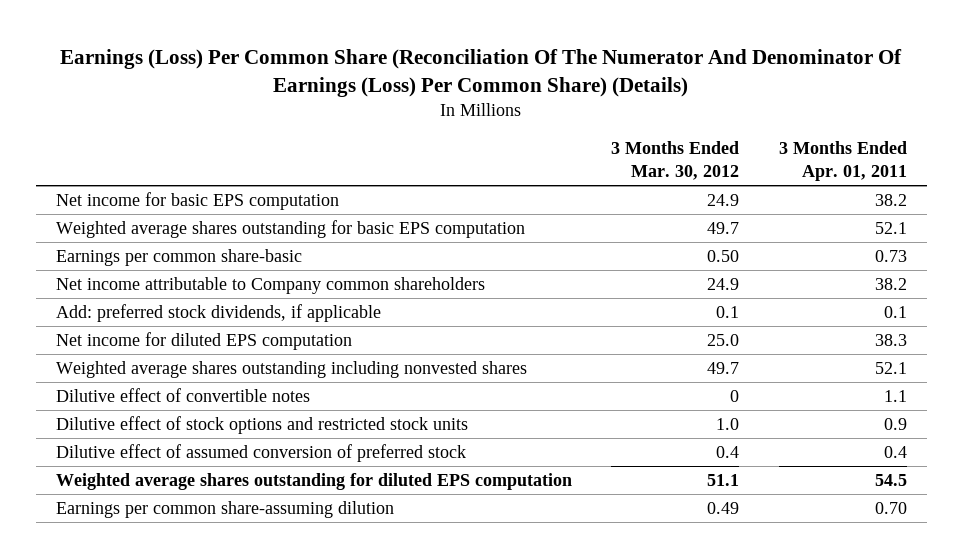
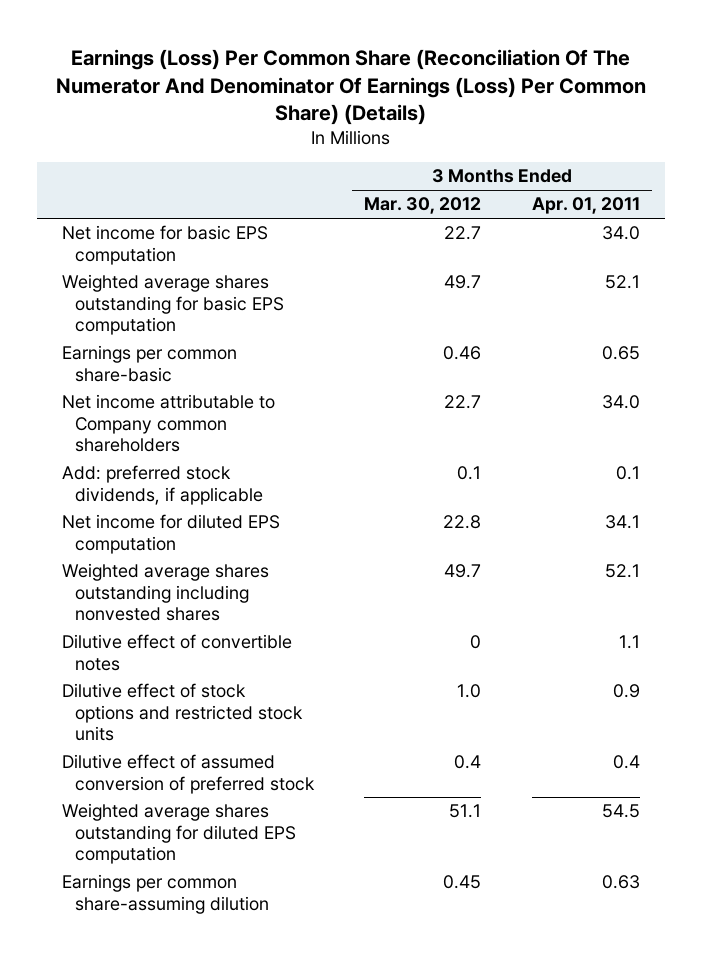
[707,193,740,206] 24.9 -> [444,226,482,241] 22.7
[875,193,908,206] 38.2 -> [601,226,640,241] 34.0
[707,249,740,262] 0.50 -> [443,346,482,361] 0.46
[875,249,908,262] 0.73 -> [601,346,640,361] 0.65
[707,277,740,290] 24.9 -> [444,395,482,410] 22.7
[875,277,908,290] 38.2 -> [601,395,640,410] 34.0
[707,333,740,346] 25.0 -> [443,515,482,530] 22.8
[875,333,908,346] 38.3 -> [604,515,640,530] 34.1
[707,501,740,514] 0.49 -> [443,875,482,890] 0.45
[875,501,908,514] 0.70 -> [601,875,640,890] 0.63

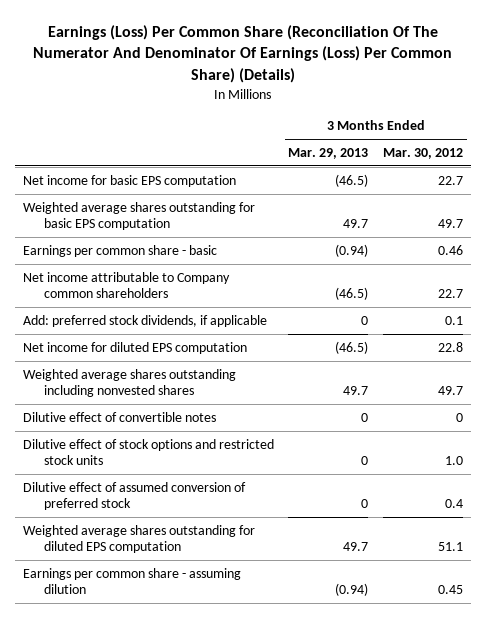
[531,197,640,215] Apr. 01, 2011 -> none
none -> [288,147,369,159] Mar. 29, 2013
[62,345,238,382] Earnings per common share-basic -> [22,244,217,257] Earnings per common share - basic
[62,874,270,914] Earnings per common share-assuming dilution -> [22,567,241,595] Earnings per common share - assuming dilution

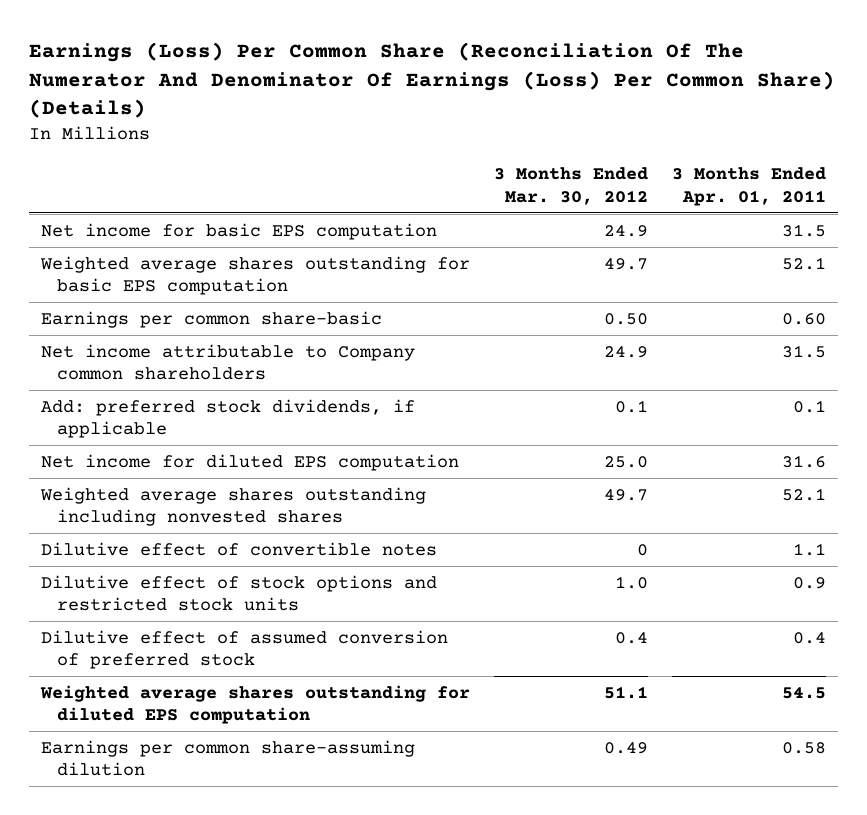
[288,147,369,159] Mar. 29, 2013 -> none
none -> [671,167,826,206] 3 Months Ended Apr. 01, 2011
[438,175,464,185] 22.7 -> [603,224,648,237] 24.9
[22,244,217,257] Earnings per common share - basic -> [40,310,382,328] Earnings per common share-basic
[438,244,464,255] 0.46 -> [603,312,648,325] 0.50
[438,289,464,299] 22.7 -> [603,345,648,358] 24.9
[438,341,464,352] 22.8 -> [603,455,648,468] 25.0
[22,567,241,595] Earnings per common share - assuming dilution -> [40,739,415,777] Earnings per common share-assuming dilution
[438,585,464,595] 0.45 -> [603,741,648,754] 0.49

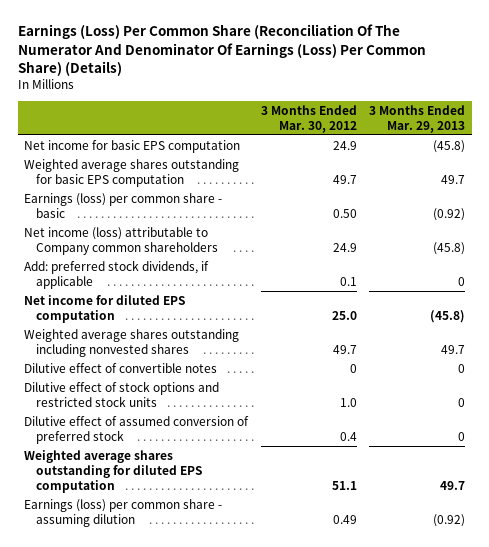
[671,167,826,206] 3 Months Ended Apr. 01, 2011 -> none
none -> [369,104,466,133] 3 Months Ended Mar. 29, 2013
[40,310,382,328] Earnings per common share-basic -> [24,192,223,218] Earnings (loss) per common share - basic
[40,343,415,381] Net income attributable to Company common shareholders -> [24,226,219,255] Net income (loss) attributable to Company common shareholders
[40,739,415,777] Earnings per common share-assuming dilution -> [24,498,223,527] Earnings (loss) per common share - assuming dilution

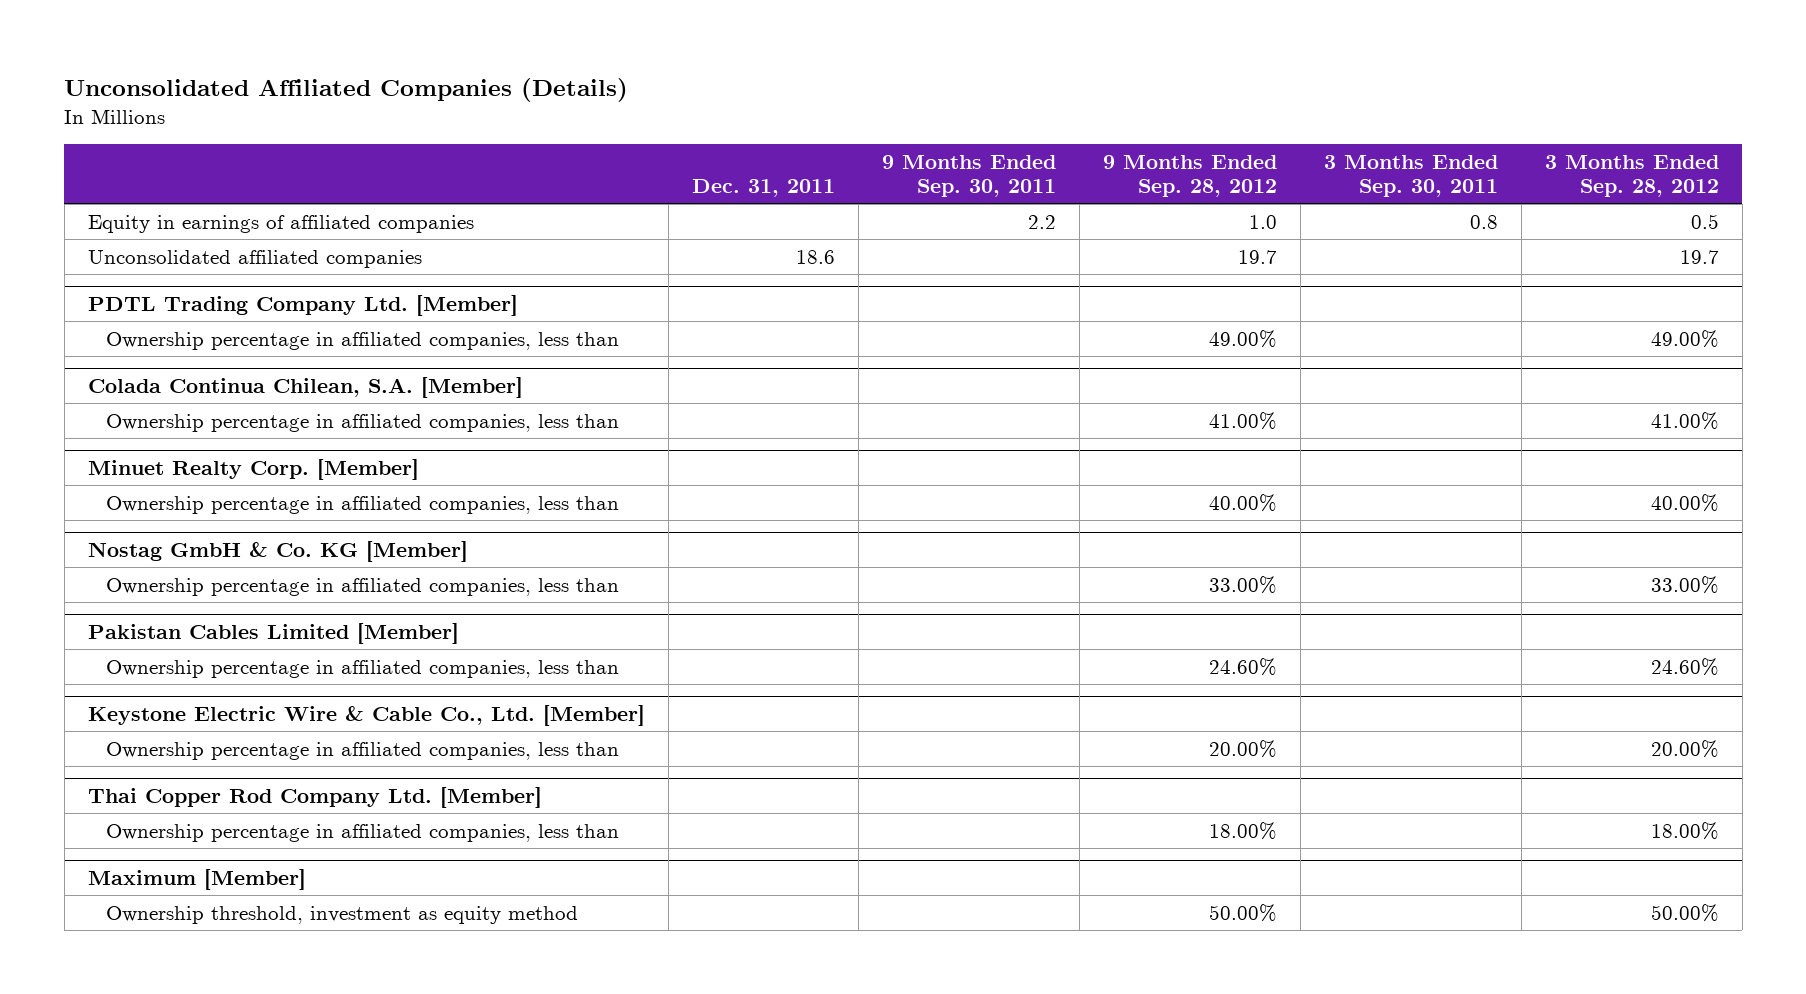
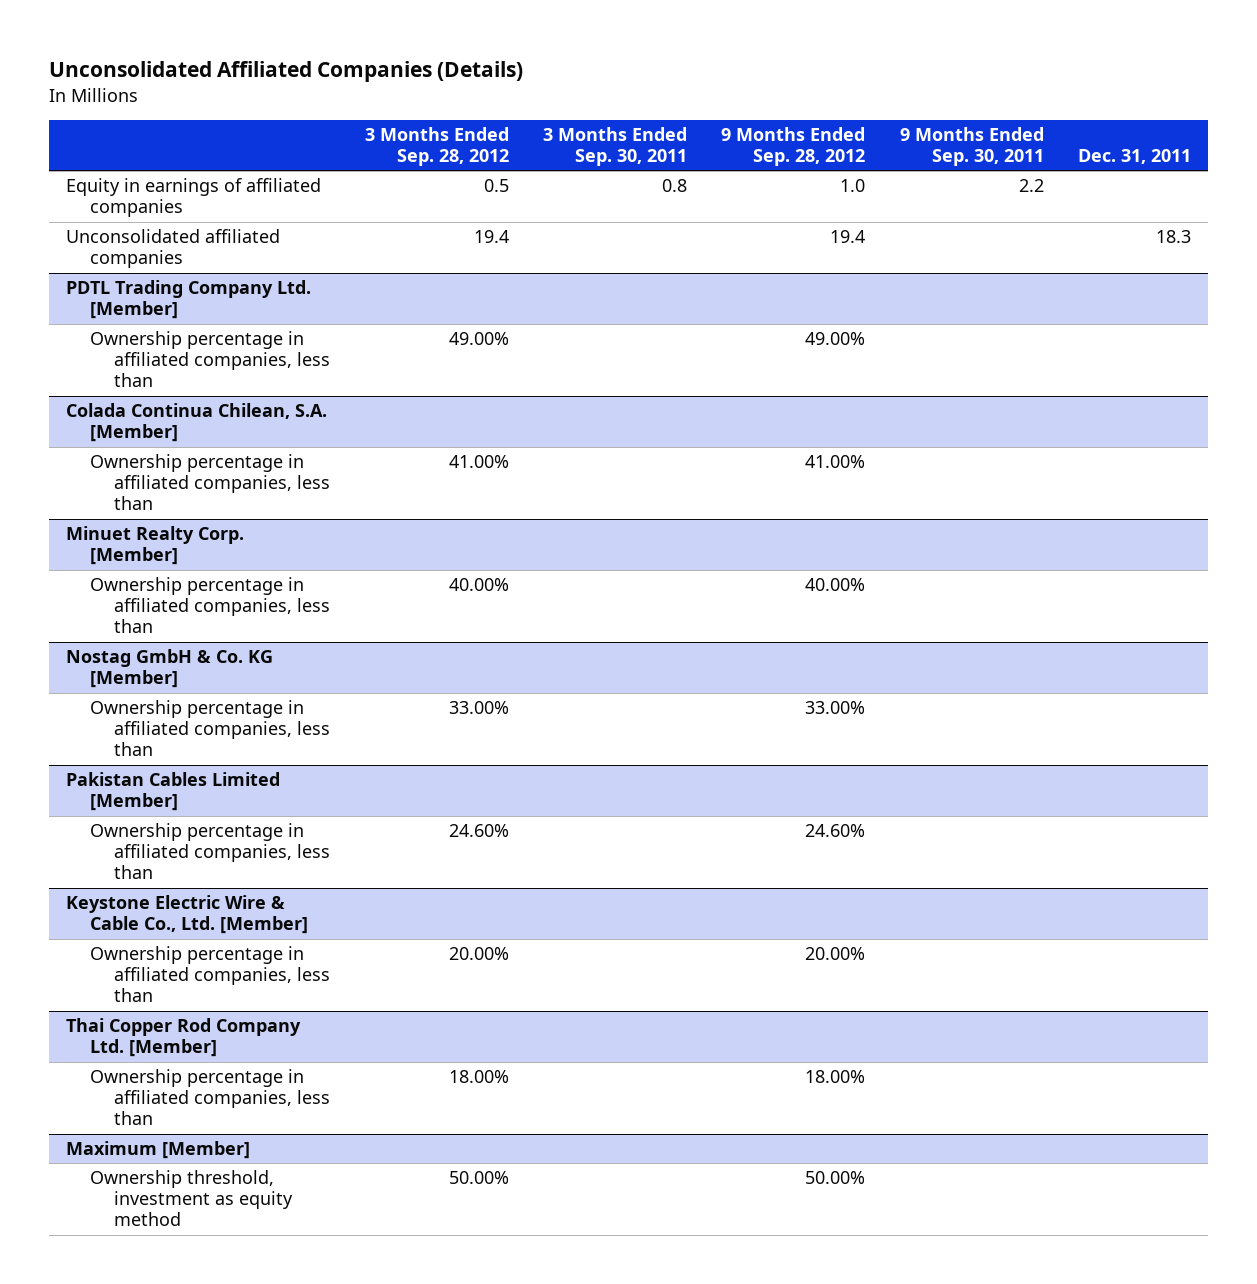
[795,249,835,264] 18.6 -> [1156,230,1192,244] 18.3
[1237,249,1277,264] 19.7 -> [830,230,866,244] 19.4
[1679,249,1719,264] 19.7 -> [473,230,509,244] 19.4

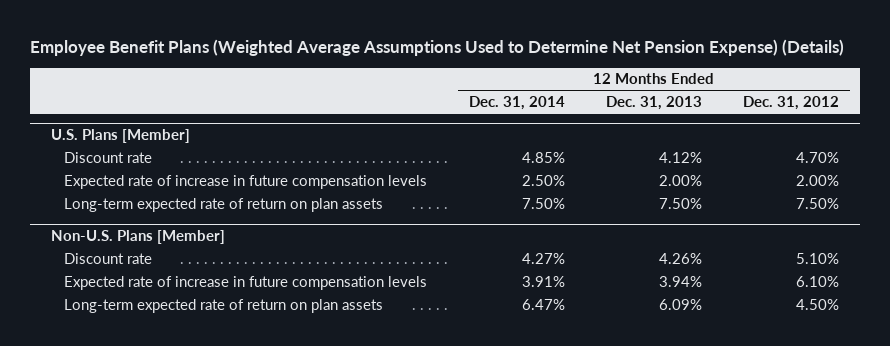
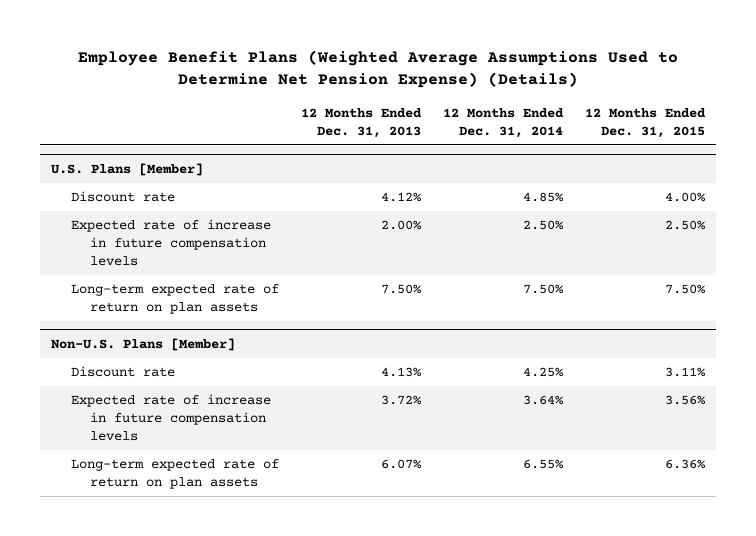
[743,96,840,111] Dec. 31, 2012 -> none
none -> [584,107,706,138] 12 Months Ended Dec. 31, 2015
[521,252,565,264] 4.27% -> [522,367,564,378] 4.25%
[658,252,702,264] 4.26% -> [380,367,422,378] 4.13%
[521,275,565,287] 3.91% -> [522,395,564,406] 3.64%
[658,275,702,287] 3.94% -> [380,395,422,406] 3.72%
[521,298,565,310] 6.47% -> [522,459,564,470] 6.55%
[658,298,702,310] 6.09% -> [380,459,422,470] 6.07%

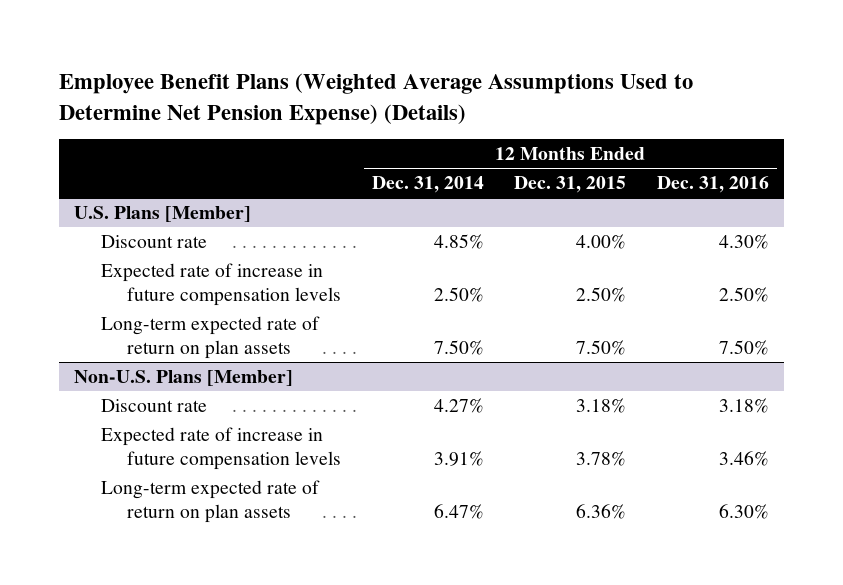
[300,107,422,138] 12 Months Ended Dec. 31, 2013 -> none
none -> [656,176,769,194] Dec. 31, 2016
[522,367,564,378] 4.25% -> [433,397,484,413] 4.27%
[664,367,706,378] 3.11% -> [576,397,627,413] 3.18%
[522,395,564,406] 3.64% -> [433,450,484,466] 3.91%
[664,395,706,406] 3.56% -> [576,450,627,466] 3.78%
[522,459,564,470] 6.55% -> [433,503,484,519] 6.47%

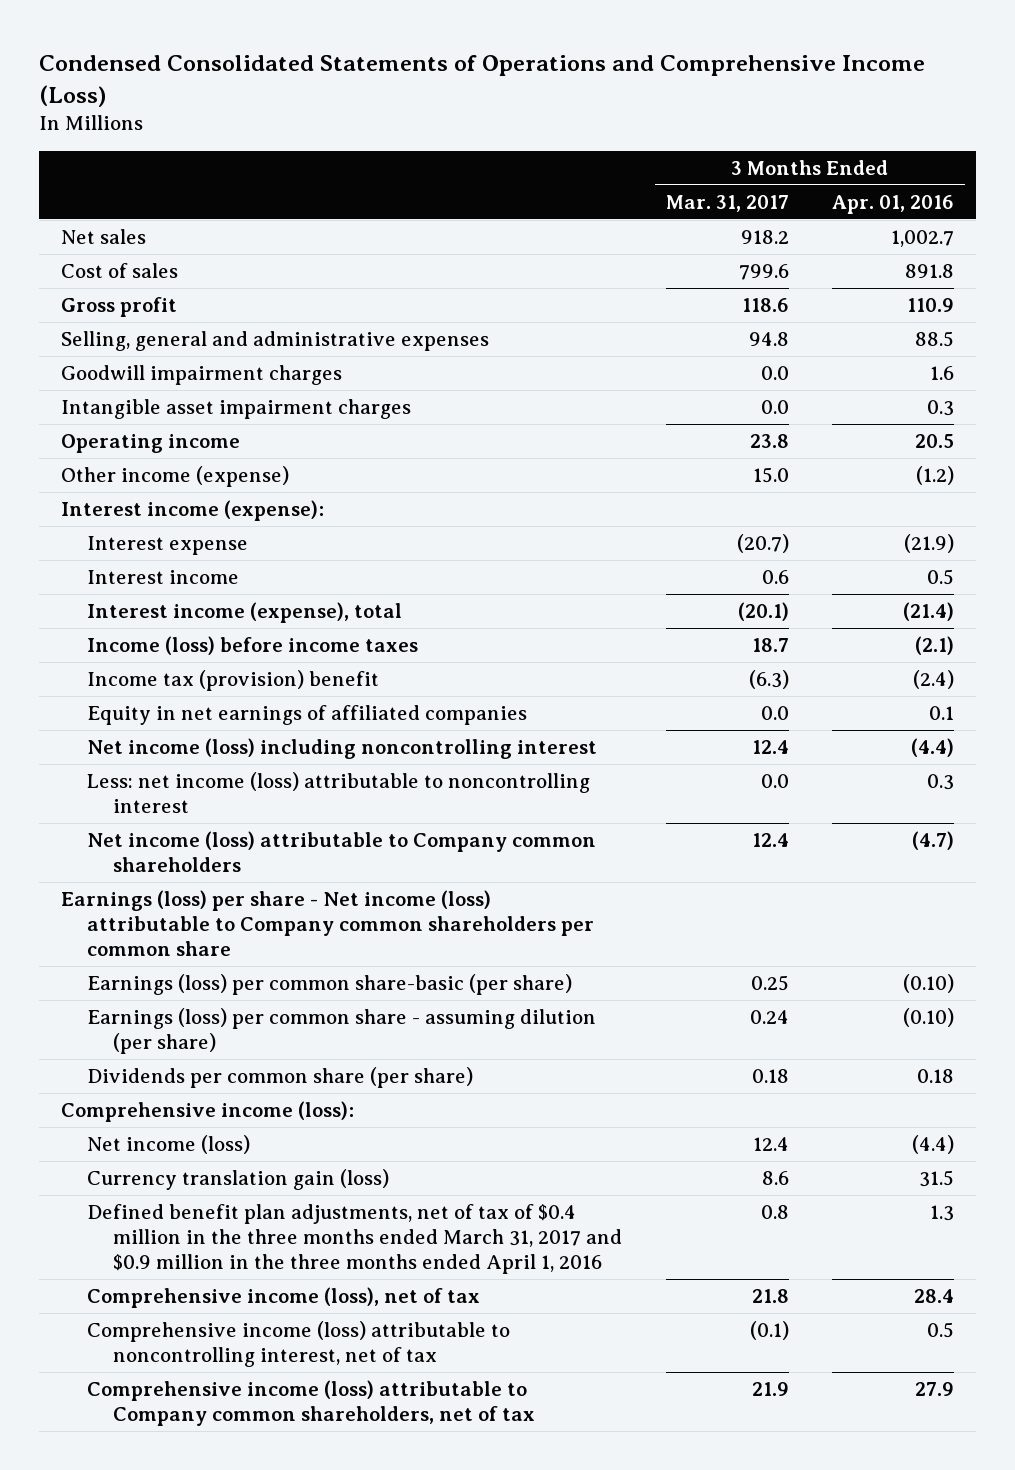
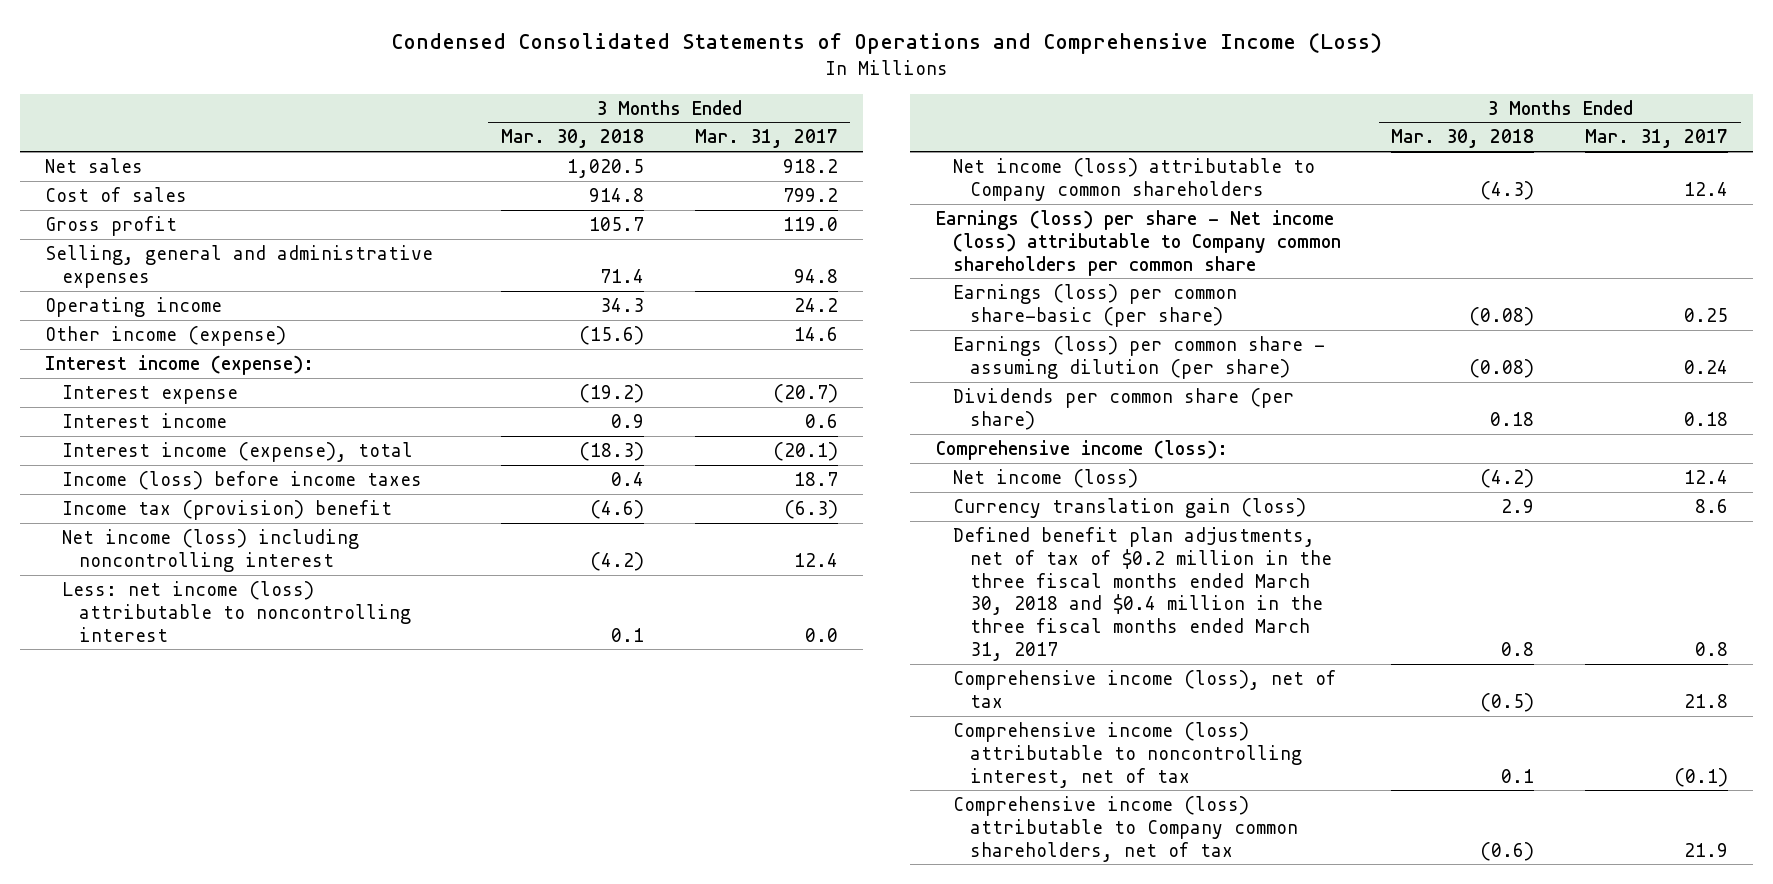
[832,194,955,214] Apr. 01, 2016 -> none
none -> [500,129,644,149] Mar. 30, 2018
[738,264,789,281] 799.6 -> [782,187,838,202] 799.2
[741,298,789,313] 118.6 -> [782,216,838,231] 119.0
[60,365,342,386] Goodwill impairment charges -> none
[60,399,411,420] Intangible asset impairment charges -> none
[749,434,789,449] 23.8 -> [793,297,838,312] 24.2
[752,467,789,484] 15.0 -> [793,326,838,341] 14.6
[86,705,527,726] Equity in net earnings of affiliated companies -> none
[86,1204,622,1275] Defined benefit plan adjustments, net of tax of $0.4 million in the three months ended March 31, 2017 and $0.9 million in the three months ended April 1, 2016 -> [952,526,1332,662] Defined benefit plan adjustments, net of tax of $0.2 million in the three fiscal months ended March 30, 2018 and $0.4 million in the three fiscal months ended March 31, 2017

